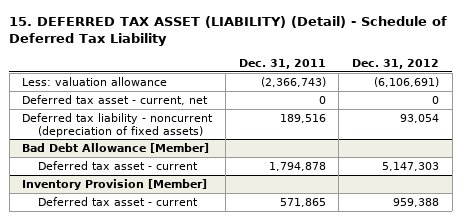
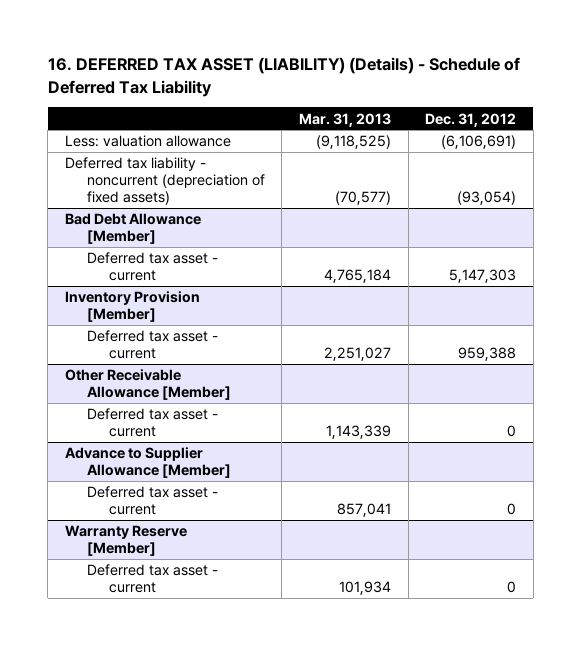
[9,16,448,47] 15. DEFERRED TAX ASSET (LIABILITY) (Detail) - Schedule of Deferred Tax Liability -> [47,57,520,97] 16. DEFERRED TAX ASSET (LIABILITY) (Details) - Schedule of Deferred Tax Liability
[238,59,326,70] Dec. 31, 2011 -> none
none -> [298,112,391,127] Mar. 31, 2013
[22,94,209,105] Deferred tax asset - current, net -> none
[399,113,439,123] 93,054 -> [457,191,517,206] (93,054)
none -> [64,369,231,401] Other Receivable Allowance [Member]
none -> [86,408,218,438] Deferred tax asset - current
none -> [64,447,231,479] Advance to Supplier Allowance [Member]
none -> [86,486,218,516] Deferred tax asset - current
none -> [64,525,187,557] Warranty Reserve [Member]
none -> [86,564,218,594] Deferred tax asset - current

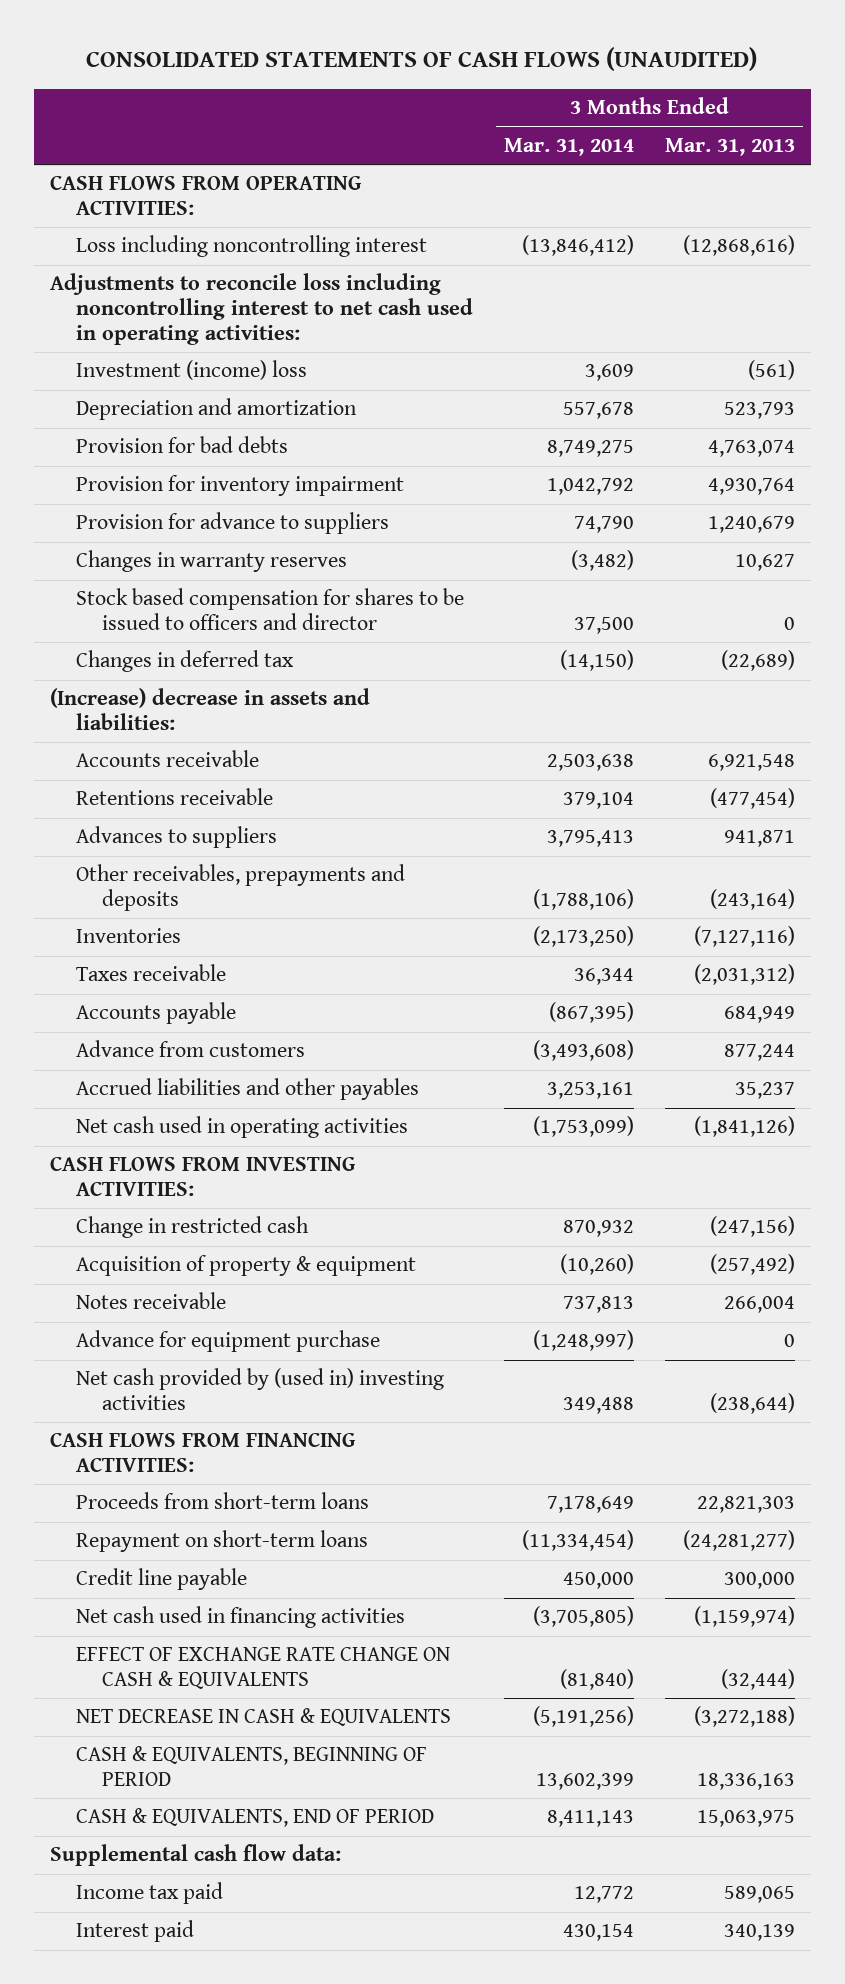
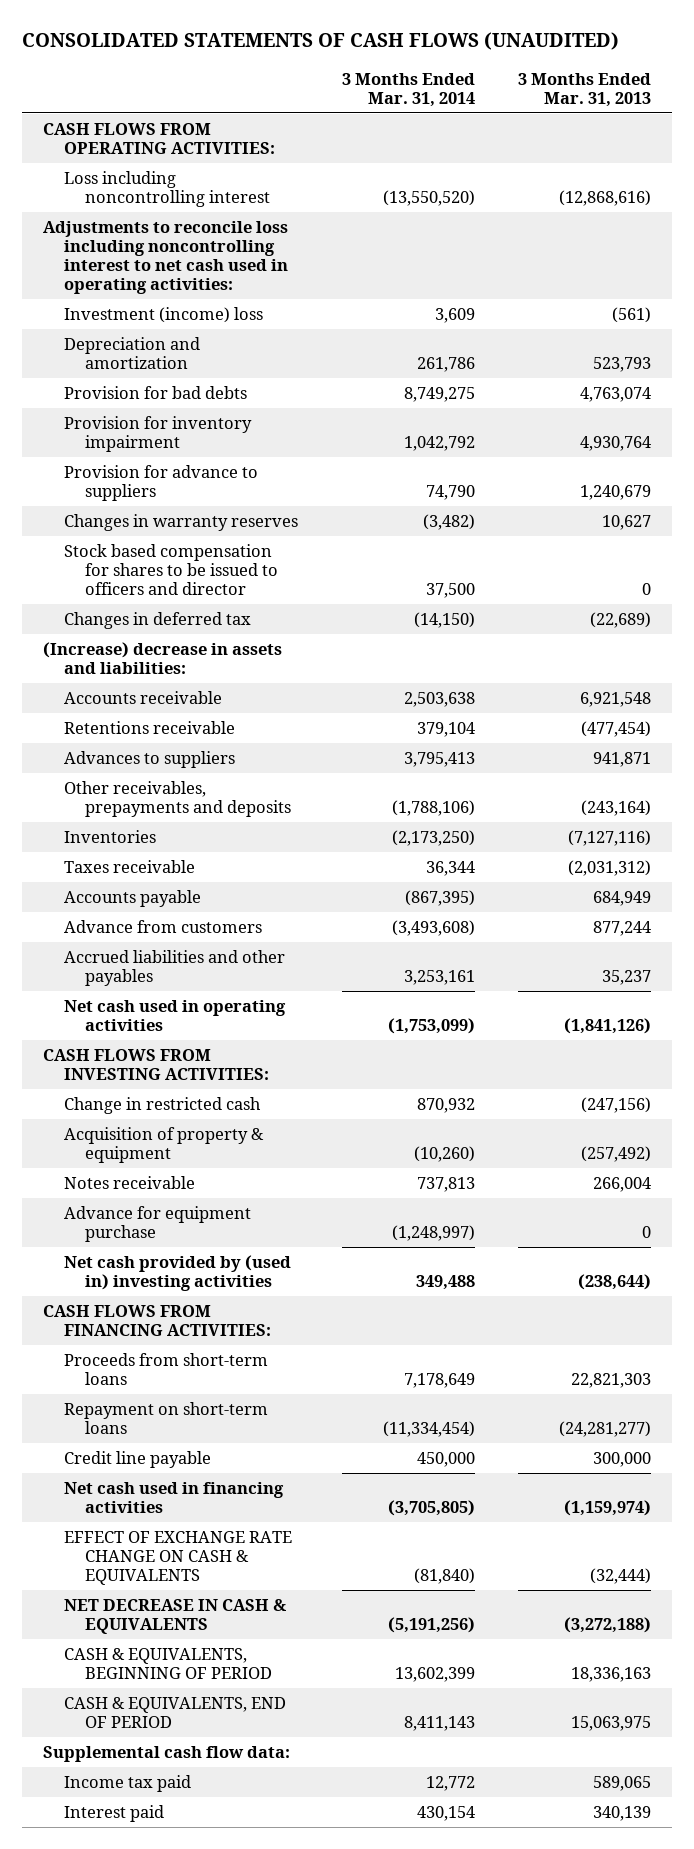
[522,235,635,257] (13,846,412) -> [382,190,475,207] (13,550,520)
[563,402,635,420] 557,678 -> [416,357,475,373] 261,786

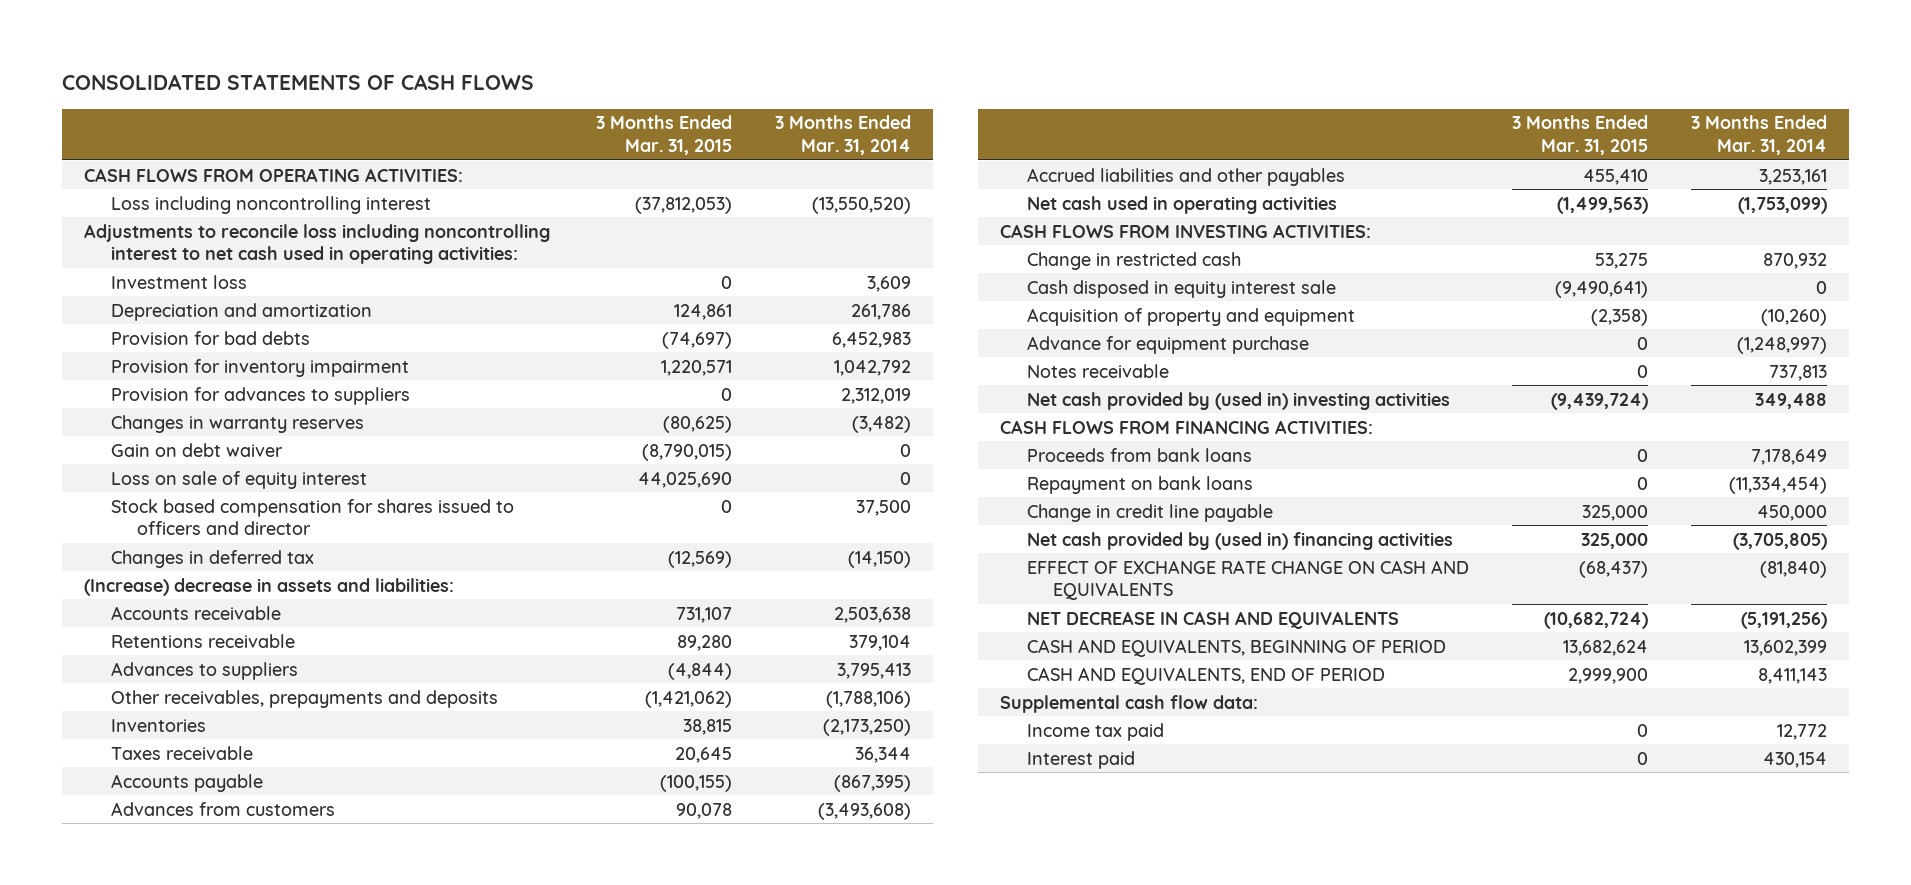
[21,32,619,51] CONSOLIDATED STATEMENTS OF CASH FLOWS (UNAUDITED) -> [62,74,535,91] CONSOLIDATED STATEMENTS OF CASH FLOWS
[517,72,651,107] 3 Months Ended Mar. 31, 2013 -> none
none -> [595,115,732,155] 3 Months Ended Mar. 31, 2015
[64,306,264,323] Investment (income) loss -> [110,274,247,289] Investment loss
[403,386,475,402] 8,749,275 -> [832,331,912,348] 6,452,983
[64,464,259,502] Provision for advance to suppliers -> [110,386,410,405] Provision for advances to suppliers
[425,485,475,501] 74,790 -> [841,387,912,404] 2,312,019
none -> [110,442,283,457] Gain on debt waiver
none -> [110,470,367,489] Loss on sale of equity interest
[64,543,279,596] Stock based compensation for shares to be issued to officers and director -> [110,498,514,536] Stock based compensation for shares issued to officers and director
[64,919,263,933] Advance from customers -> [110,801,335,816] Advances from customers
none -> [1026,279,1336,298] Cash disposed in equity interest sale
[64,1126,265,1164] Acquisition of property & equipment -> [1026,307,1355,326] Acquisition of property and equipment
[64,1175,196,1189] Notes receivable -> [1026,363,1169,378] Notes receivable
[64,1352,269,1386] Proceeds from short-term loans -> [1026,447,1252,462] Proceeds from bank loans
[64,1401,269,1435] Repayment on short-term loans -> [1026,475,1253,494] Repayment on bank loans
[64,1450,212,1468] Credit line payable -> [1026,503,1273,522] Change in credit line payable
[64,1481,285,1514] Net cash used in financing activities -> [1026,531,1453,550] Net cash provided by (used in) financing activities
[64,1530,293,1586] EFFECT OF EXCHANGE RATE CHANGE ON CASH & EQUIVALENTS -> [1026,559,1469,601] EFFECT OF EXCHANGE RATE CHANGE ON CASH AND EQUIVALENTS
[64,1598,287,1635] NET DECREASE IN CASH & EQUIVALENTS -> [1026,610,1399,629] NET DECREASE IN CASH AND EQUIVALENTS
[64,1647,273,1680] CASH & EQUIVALENTS, BEGINNING OF PERIOD -> [1026,638,1446,657] CASH AND EQUIVALENTS, BEGINNING OF PERIOD
[64,1696,287,1729] CASH & EQUIVALENTS, END OF PERIOD -> [1026,666,1385,685] CASH AND EQUIVALENTS, END OF PERIOD

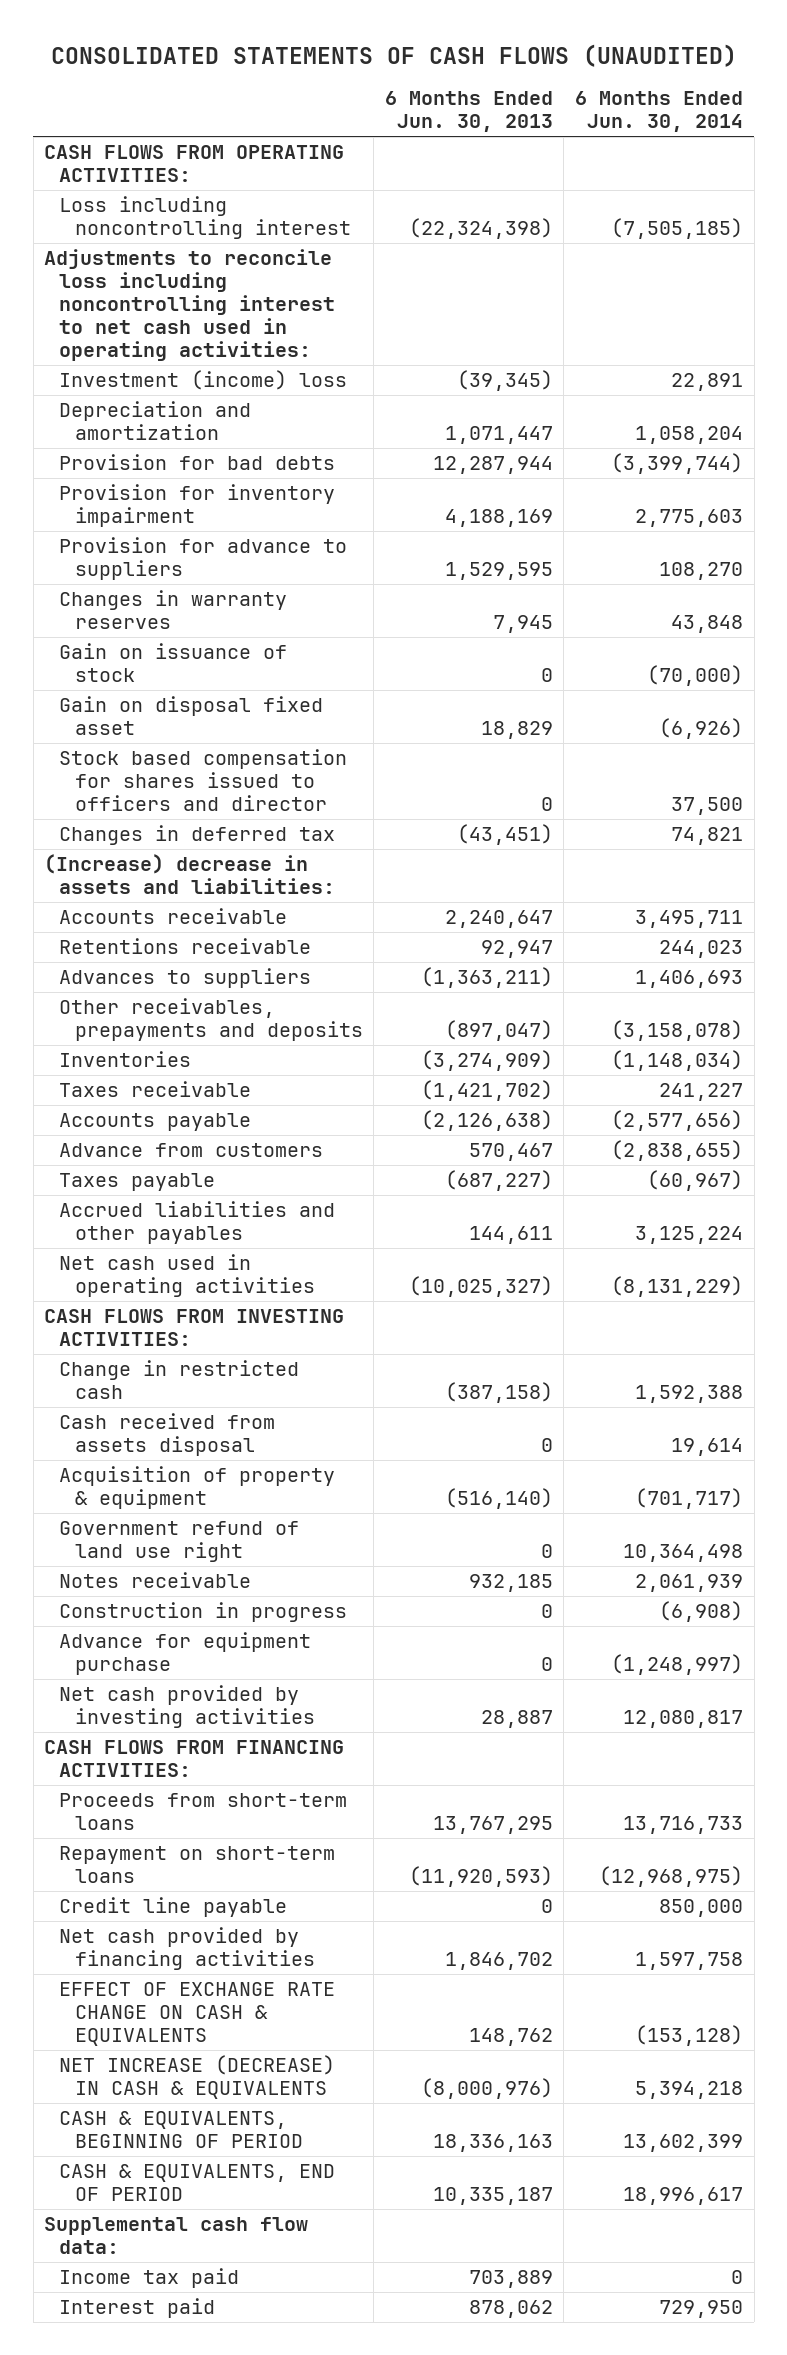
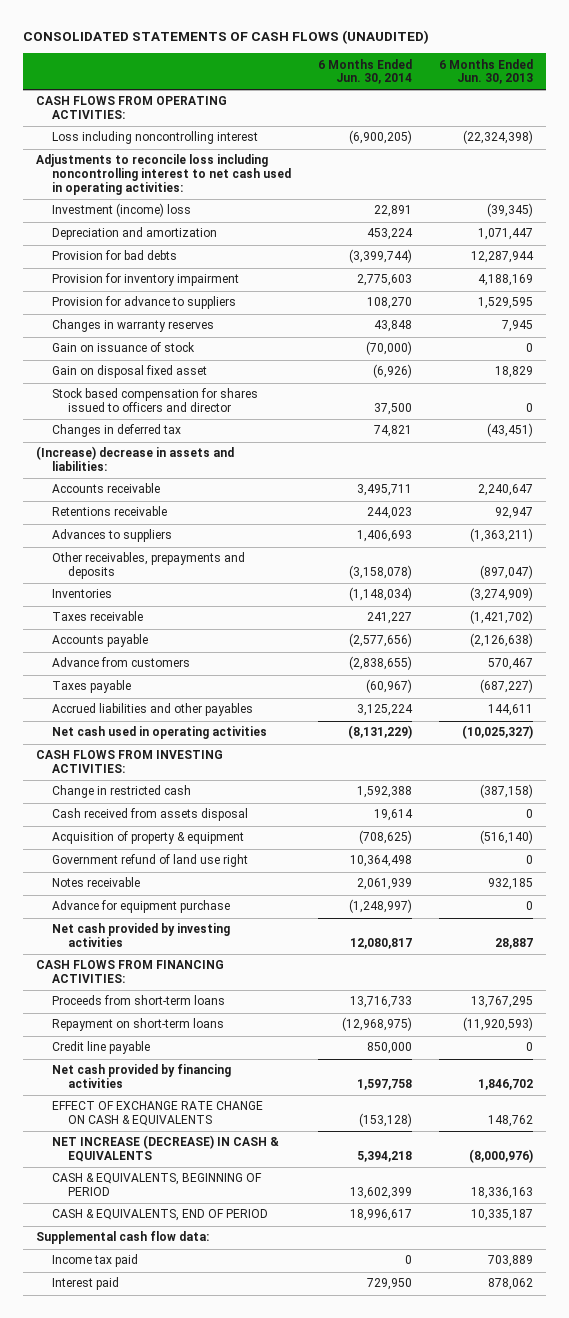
[610,218,743,240] (7,505,185) -> [349,130,413,145] (6,900,205)
[634,426,743,445] 1,058,204 -> [367,228,414,241] 453,224
[634,1488,743,1510] (701,717) -> [359,830,413,845] (708,625)
[59,1602,348,1623] Construction in progress -> none

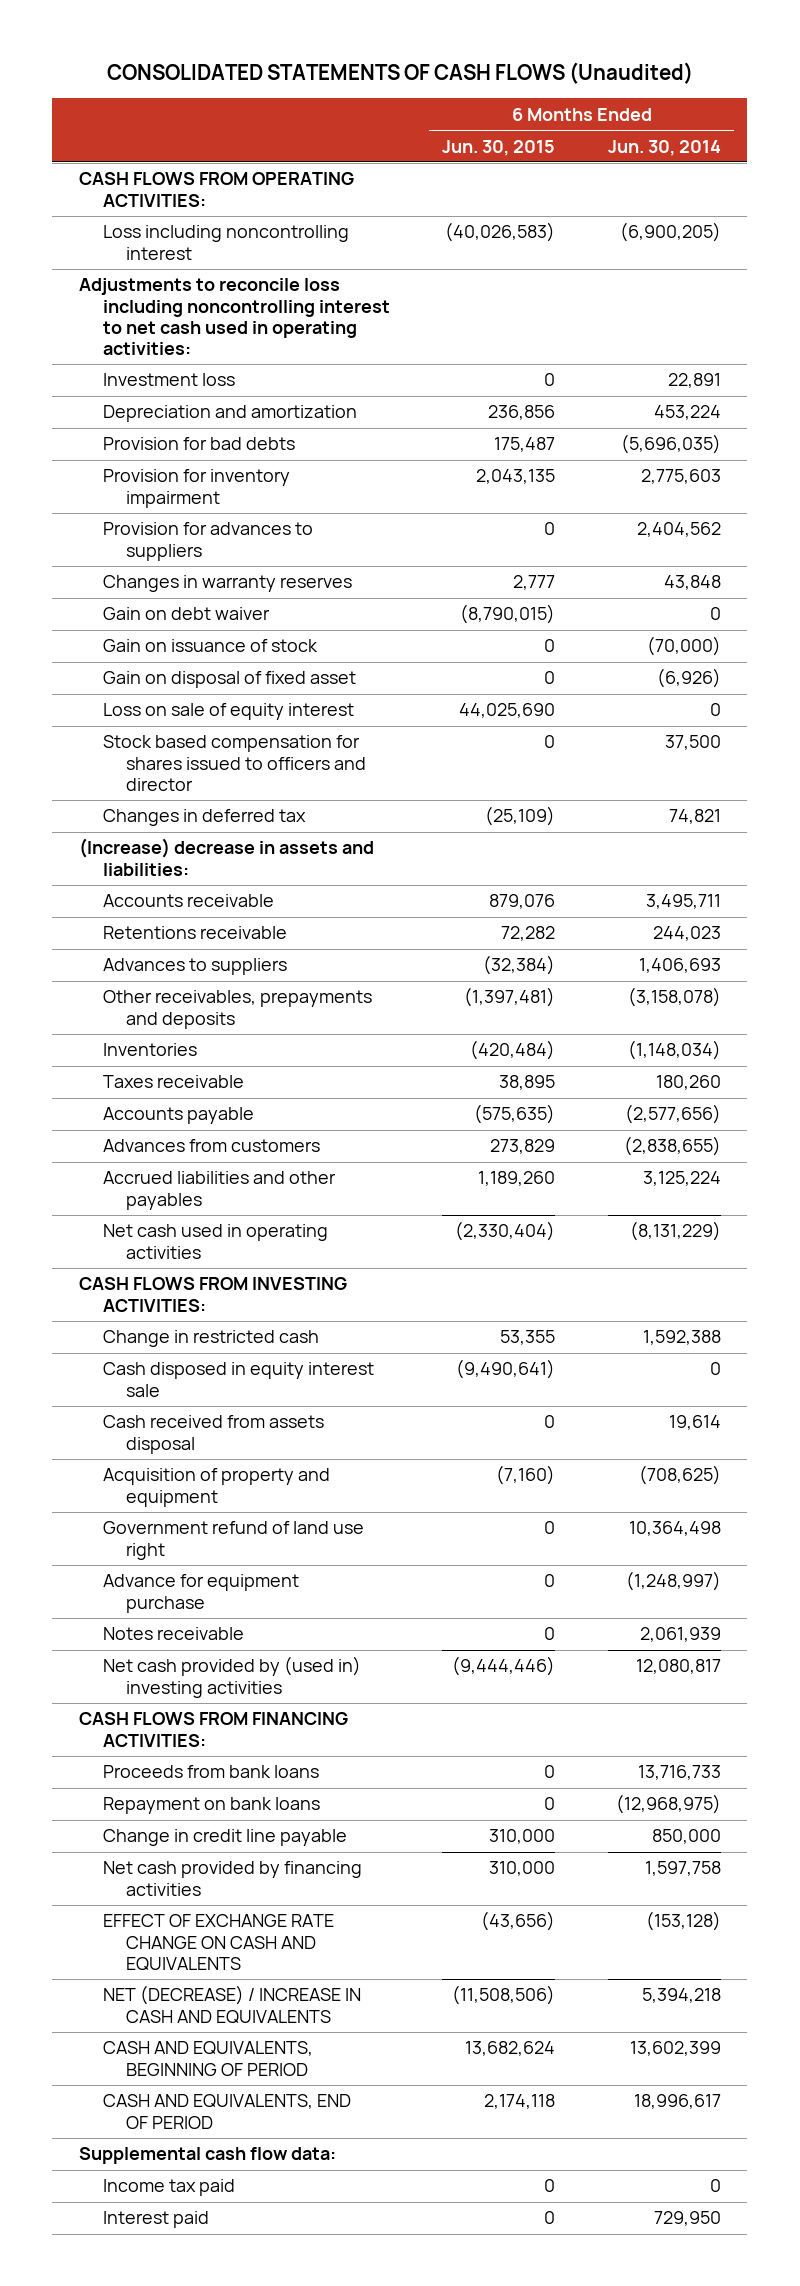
[22,30,429,45] CONSOLIDATED STATEMENTS OF CASH FLOWS (UNAUDITED) -> [106,62,693,85] CONSOLIDATED STATEMENTS OF CASH FLOWS (Unaudited)
[438,58,533,85] 6 Months Ended Jun. 30, 2013 -> none
none -> [442,139,556,156] Jun. 30, 2015
[52,203,192,218] Investment (income) loss -> [102,373,235,387] Investment loss
[349,249,413,264] (3,399,744) -> [620,434,721,455] (5,696,035)
[52,296,237,310] Provision for advance to suppliers -> [102,522,313,561] Provision for advances to suppliers
[367,297,413,310] 108,270 -> [636,522,721,538] 2,404,562
none -> [102,607,270,621] Gain on debt waiver
[52,365,208,379] Gain on disposal fixed asset -> [102,671,356,689] Gain on disposal of fixed asset
none -> [102,703,354,721] Loss on sale of equity interest
[367,612,413,625] 241,227 -> [655,1075,721,1091] 180,260
[52,680,132,694] Taxes payable -> none
[52,657,191,668] Advance from customers -> [102,1139,320,1153] Advances from customers
none -> [102,1362,374,1397] Cash disposed in equity interest sale
[52,831,245,845] Acquisition of property & equipment -> [102,1468,330,1507] Acquisition of property and equipment
[52,877,141,888] Notes receivable -> [102,1627,244,1641] Notes receivable
[52,923,231,948] Net cash provided by investing activities -> [102,1656,361,1698] Net cash provided by (used in) investing activities
[52,995,226,1006] Proceeds from short-term loans -> [102,1765,319,1779] Proceeds from bank loans
[52,1018,225,1032] Repayment on short-term loans -> [102,1797,320,1815] Repayment on bank loans
[52,1041,151,1055] Credit line payable -> [102,1829,347,1847] Change in credit line payable
[52,1101,264,1127] EFFECT OF EXCHANGE RATE CHANGE ON CASH & EQUIVALENTS -> [102,1914,334,1971] EFFECT OF EXCHANGE RATE CHANGE ON CASH AND EQUIVALENTS
[52,1135,280,1163] NET INCREASE (DECREASE) IN CASH & EQUIVALENTS -> [102,1985,361,2024] NET (DECREASE) / INCREASE IN CASH AND EQUIVALENTS
[52,1173,263,1197] CASH & EQUIVALENTS, BEGINNING OF PERIOD -> [102,2041,313,2076] CASH AND EQUIVALENTS, BEGINNING OF PERIOD
[52,1209,269,1222] CASH & EQUIVALENTS, END OF PERIOD -> [102,2094,351,2129] CASH AND EQUIVALENTS, END OF PERIOD

